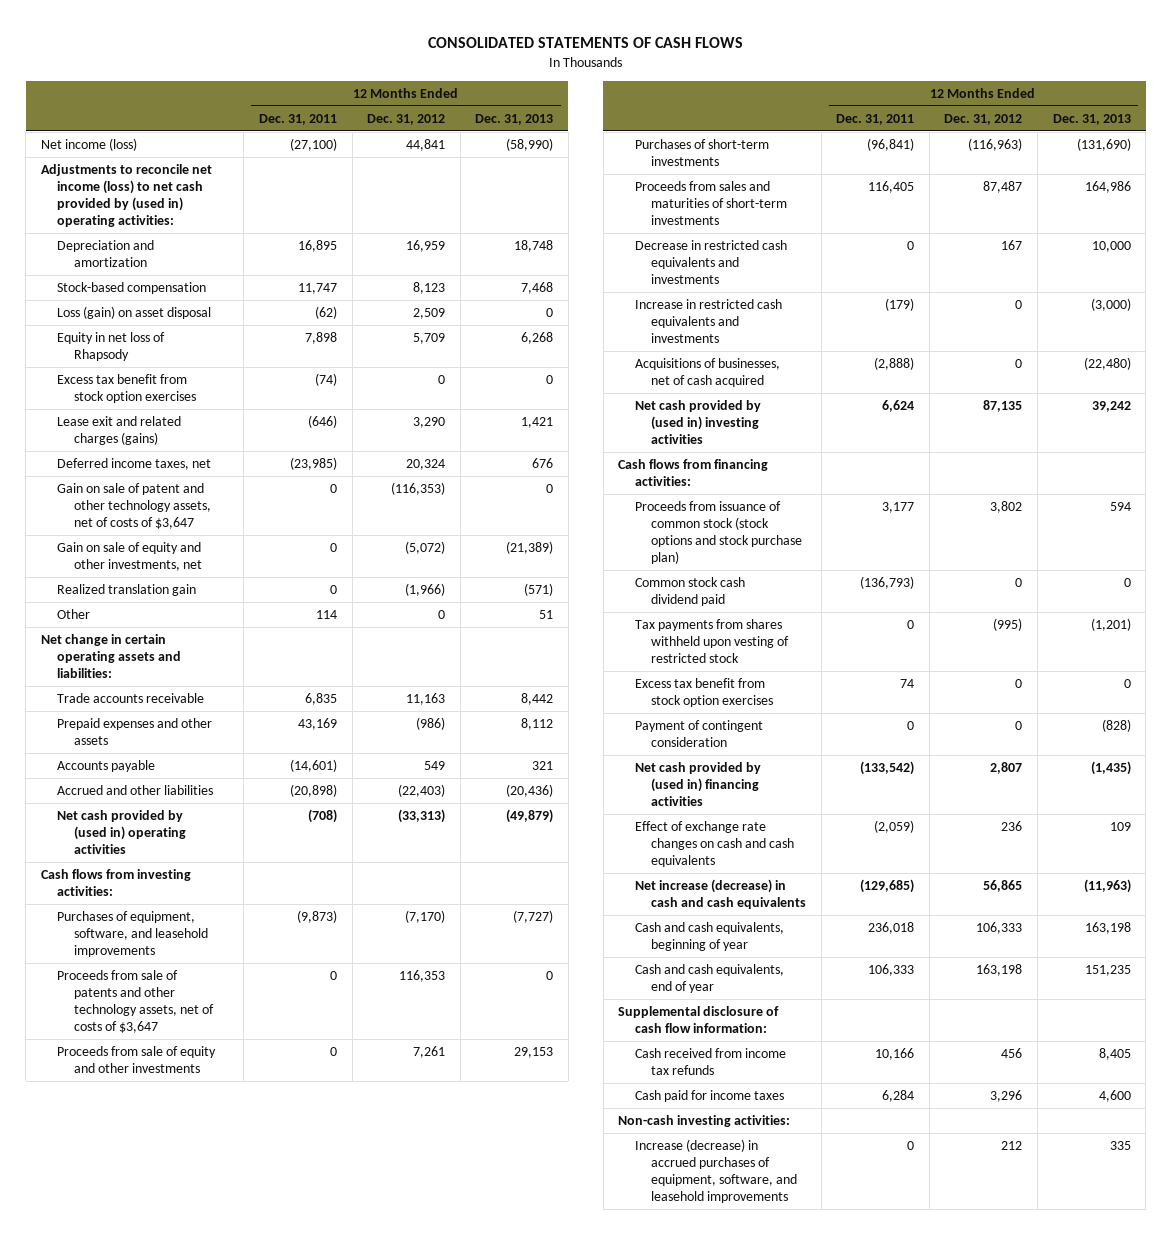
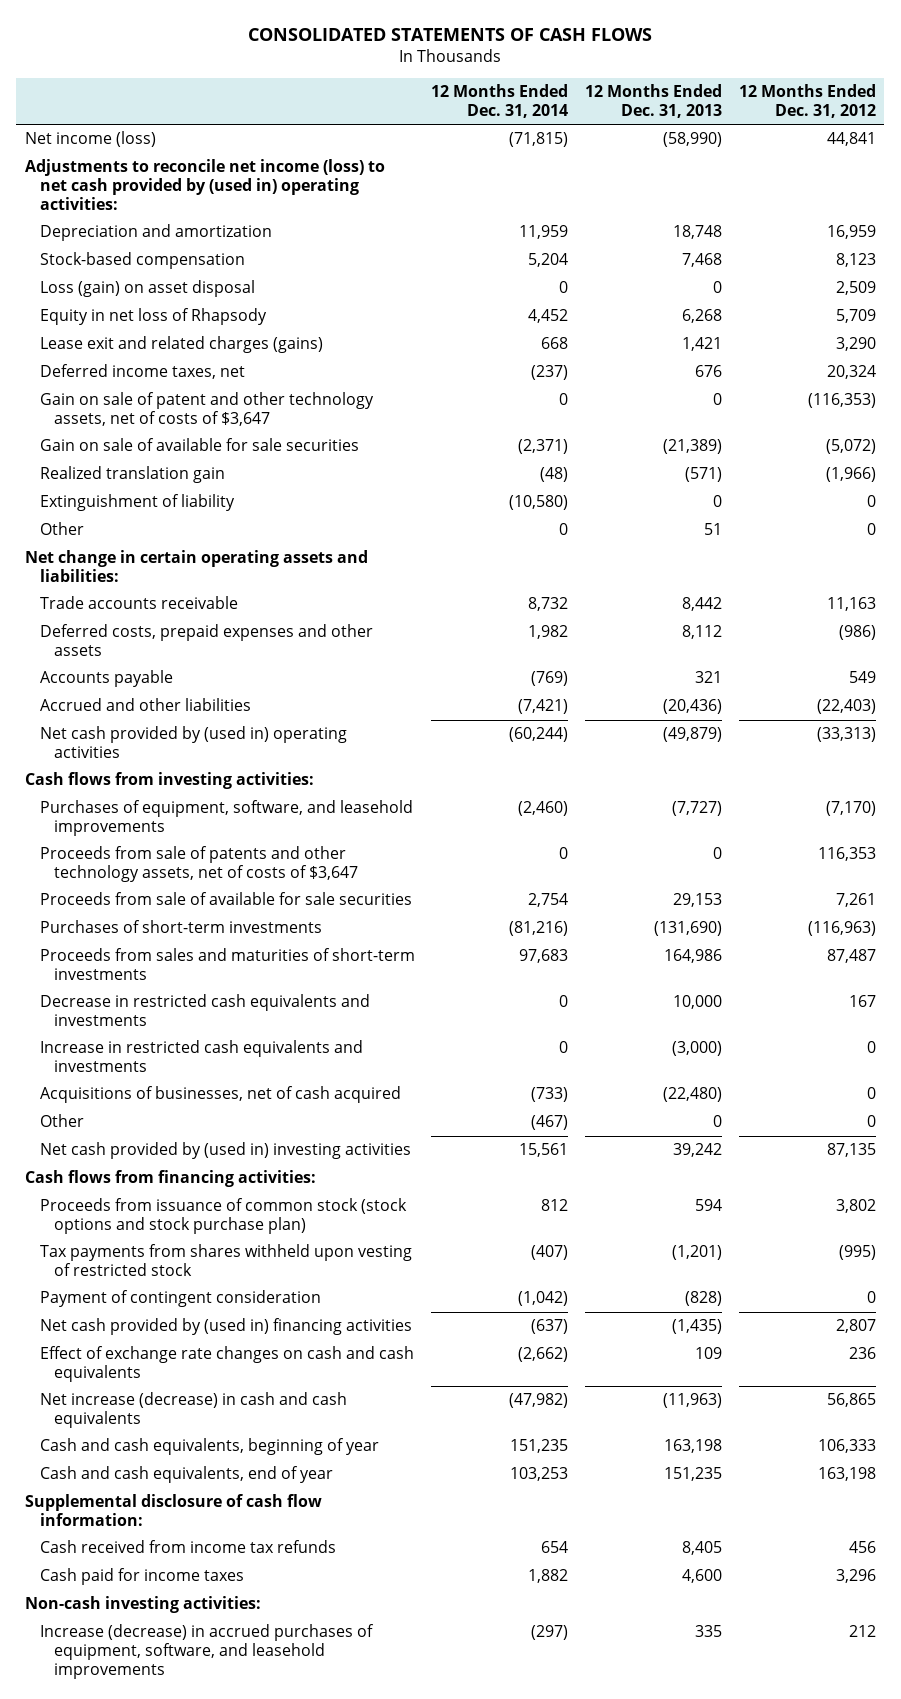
[258,113,337,125] Dec. 31, 2011 -> none
none -> [431,84,569,118] 12 Months Ended Dec. 31, 2014
[57,374,196,404] Excess tax benefit from stock option exercises -> none
[57,542,202,572] Gain on sale of equity and other investments, net -> [39,438,359,452] Gain on sale of available for sale securities
none -> [39,494,235,512] Extinguishment of liability
[57,718,213,746] Prepaid expenses and other assets -> [39,624,373,657] Deferred costs, prepaid expenses and other assets
[57,1046,217,1074] Proceeds from sale of equity and other investments -> [39,892,412,906] Proceeds from sale of available for sale securities
none -> [39,1114,84,1128] Other
[634,577,745,607] Common stock cash dividend paid -> none
[634,678,774,708] Excess tax benefit from stock option exercises -> none

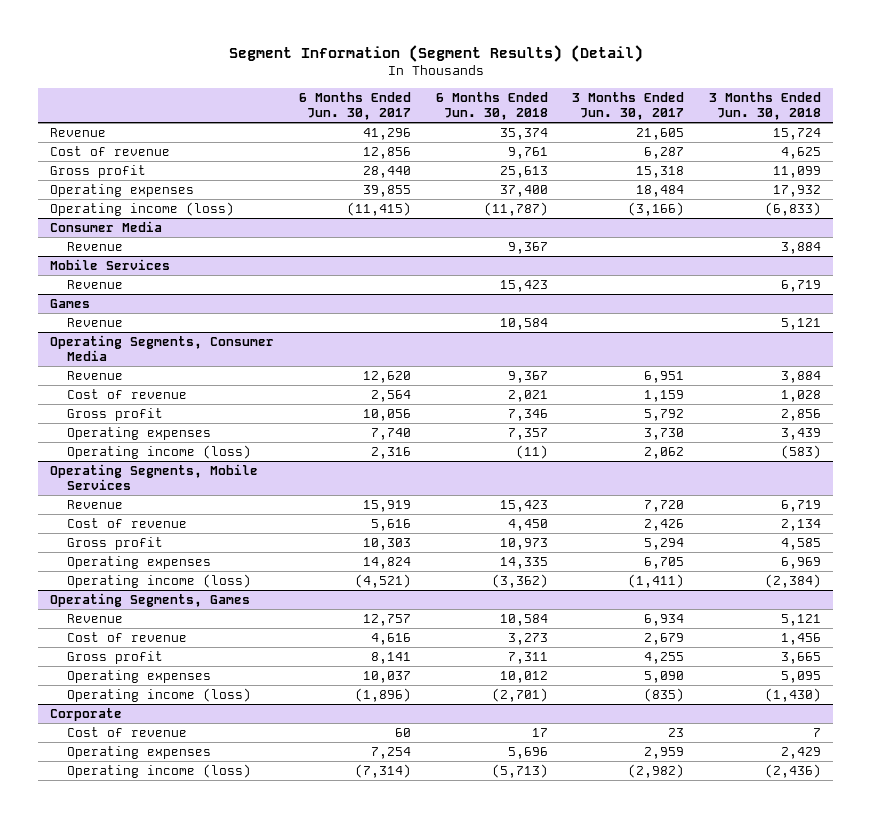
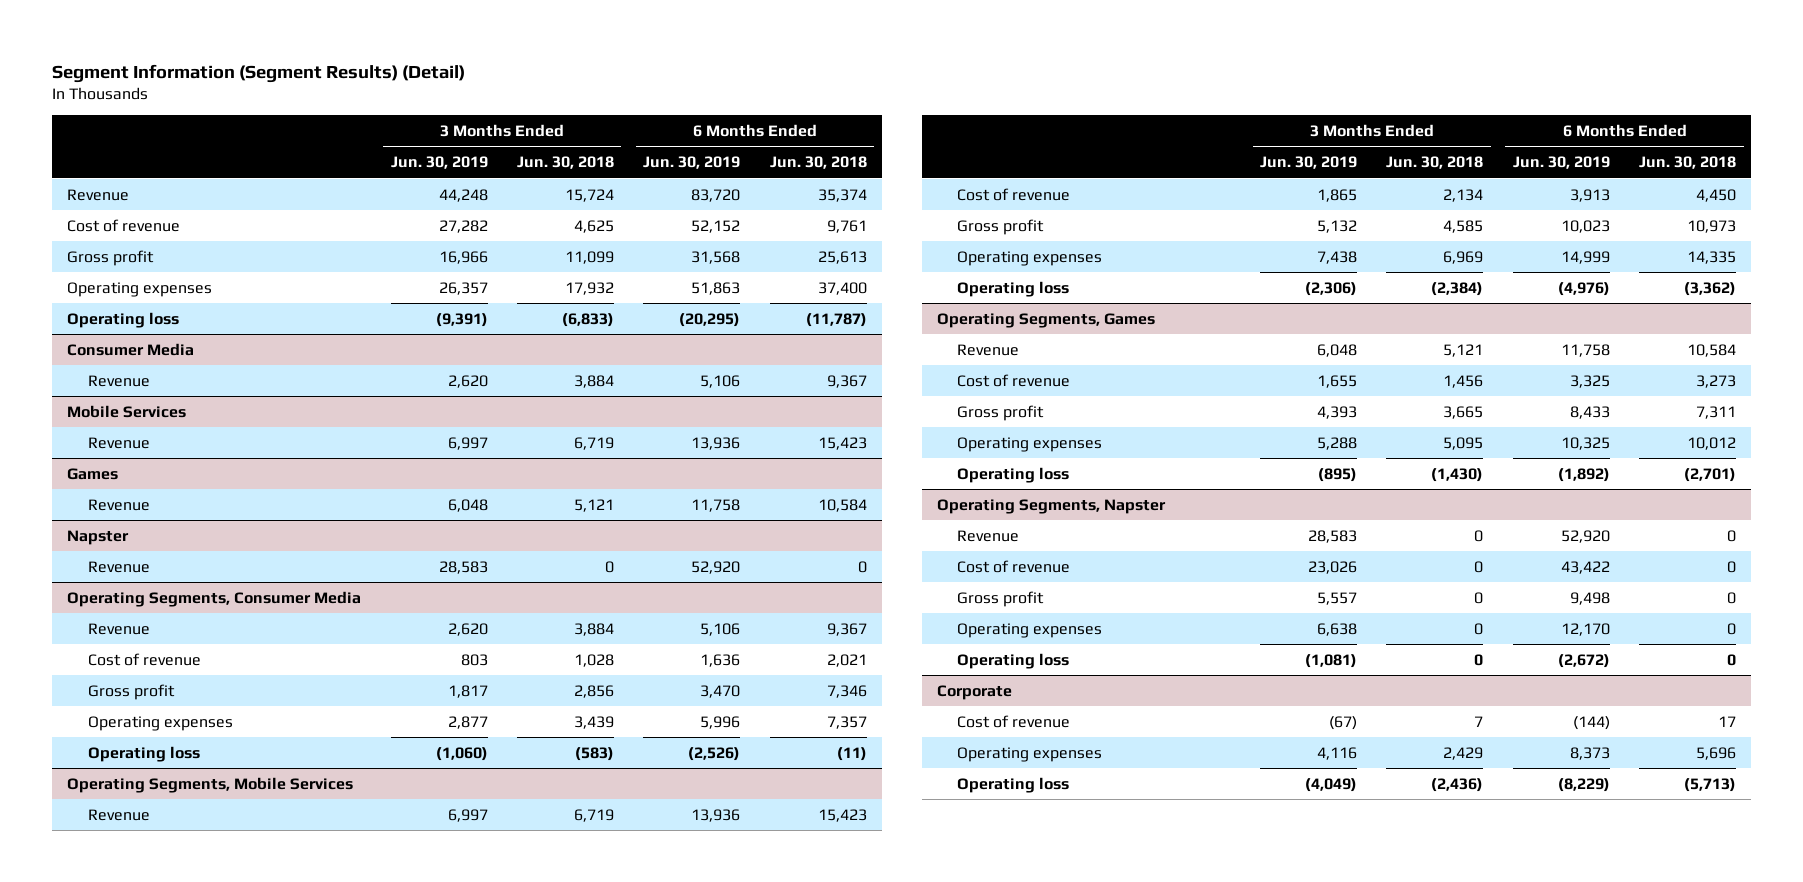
[298,91,411,121] 6 Months Ended Jun. 30, 2017 -> none
[572,91,685,121] 3 Months Ended Jun. 30, 2017 -> none
none -> [390,156,488,170] Jun. 30, 2019
none -> [643,156,741,170] Jun. 30, 2019
[50,201,235,216] Operating income (loss) -> [67,311,180,328] Operating loss
none -> [67,529,130,545] Napster
none -> [87,560,150,573] Revenue
[66,444,251,459] Operating income (loss) -> [87,745,200,762] Operating loss
[66,573,251,588] Operating income (loss) -> [957,280,1070,297] Operating loss
[66,687,251,702] Operating income (loss) -> [957,466,1070,483] Operating loss
none -> [936,498,1166,514] Operating Segments, Napster
none -> [957,529,1020,542] Revenue
none -> [957,559,1071,573] Cost of revenue
none -> [957,590,1045,607] Gross profit
none -> [957,622,1103,638] Operating expenses
none -> [957,652,1070,669] Operating loss
[66,763,251,778] Operating income (loss) -> [957,776,1070,793] Operating loss

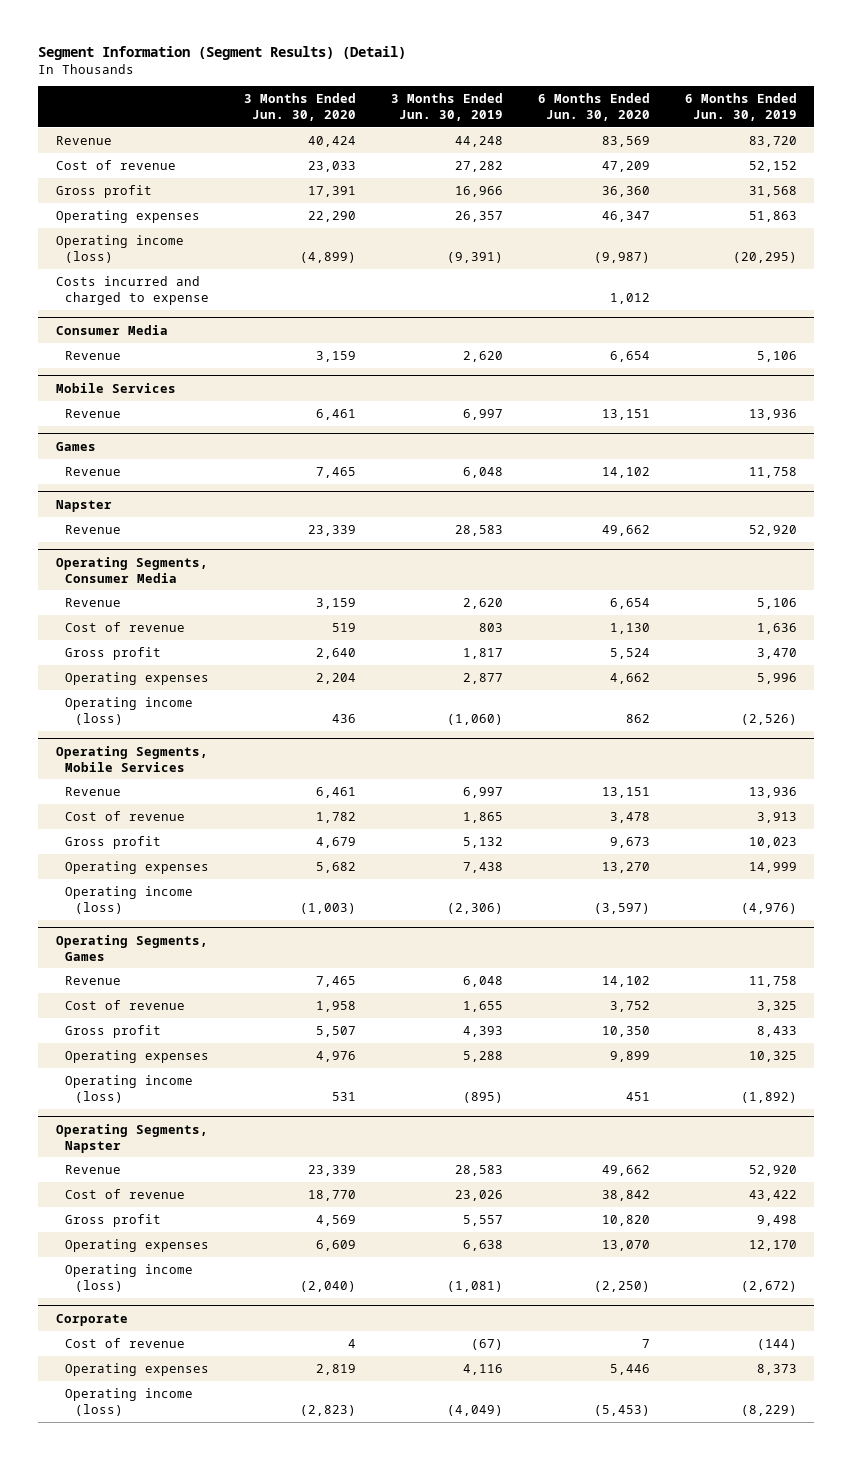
[516,156,614,170] Jun. 30, 2018 -> none
[769,156,867,170] Jun. 30, 2018 -> none
none -> [244,92,357,121] 3 Months Ended Jun. 30, 2020
none -> [537,92,650,121] 6 Months Ended Jun. 30, 2020
[67,311,180,328] Operating loss -> [55,234,184,263] Operating income (loss)
none -> [55,275,210,305] Costs incurred and charged to expense
[87,745,200,762] Operating loss -> [65,696,194,725] Operating income (loss)
[957,280,1070,297] Operating loss -> [65,885,194,914] Operating income (loss)
[957,466,1070,483] Operating loss -> [65,1074,194,1103] Operating income (loss)
[957,652,1070,669] Operating loss -> [65,1263,194,1292] Operating income (loss)
[957,776,1070,793] Operating loss -> [65,1387,194,1416] Operating income (loss)

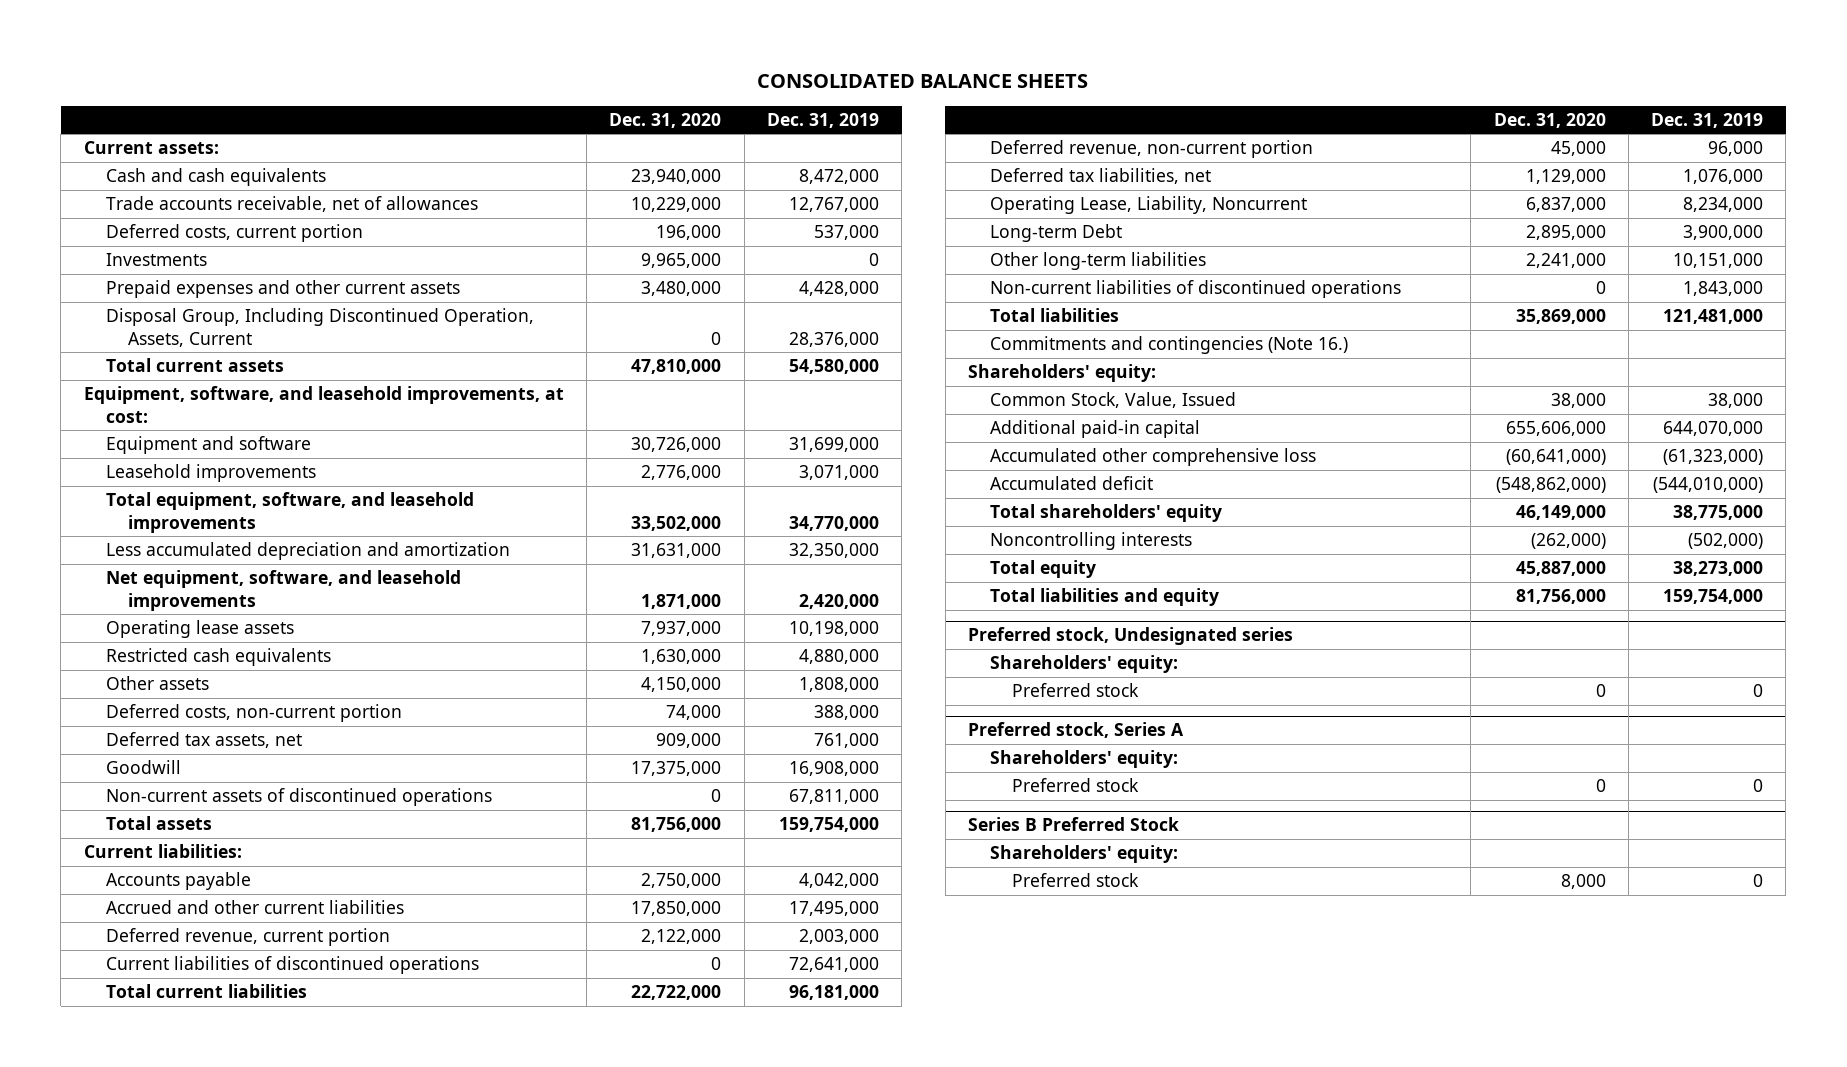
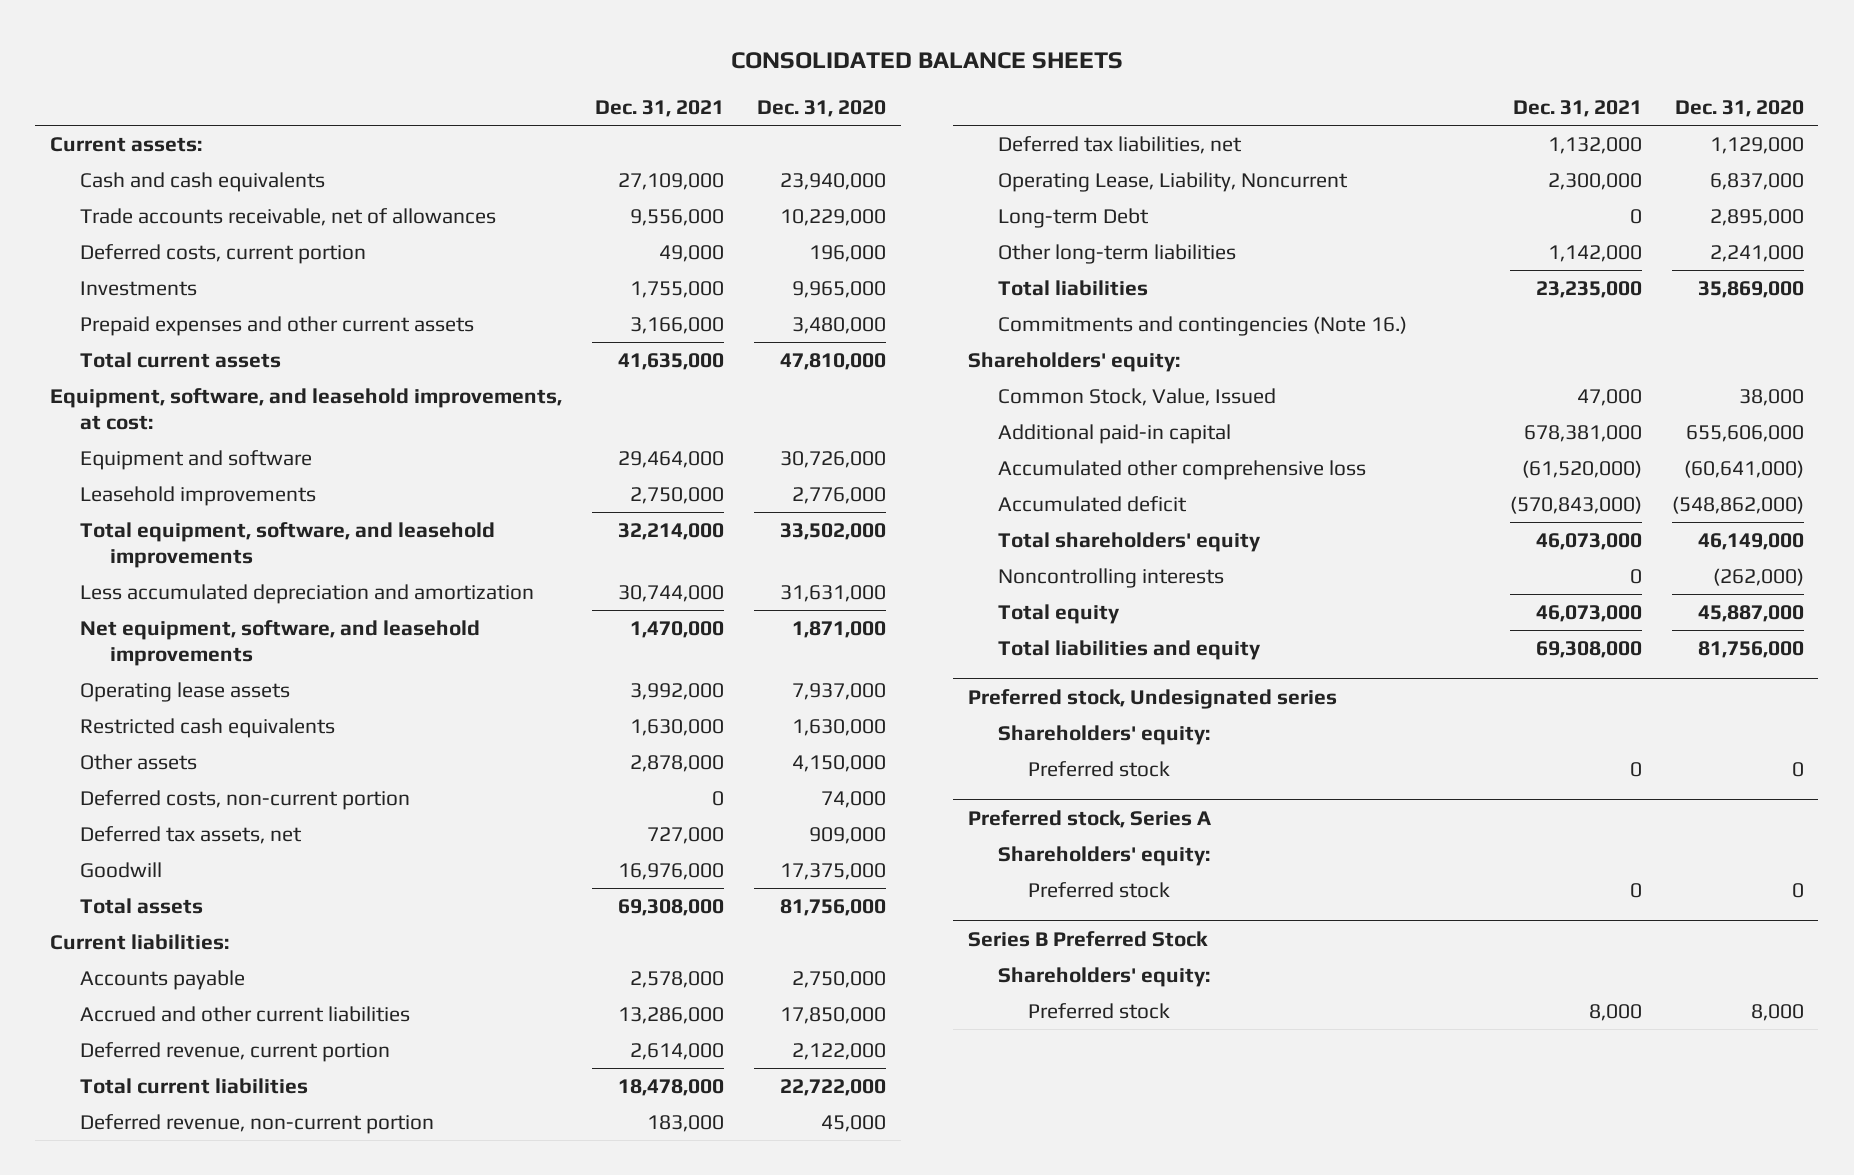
[766,112,879,128] Dec. 31, 2019 -> none
none -> [594,99,724,117] Dec. 31, 2021
[105,308,534,347] Disposal Group, Including Discontinued Operation, Assets, Current -> none
[105,788,492,807] Non-current assets of discontinued operations -> none
[105,956,479,975] Current liabilities of discontinued operations -> none
[990,280,1402,299] Non-current liabilities of discontinued operations -> none

